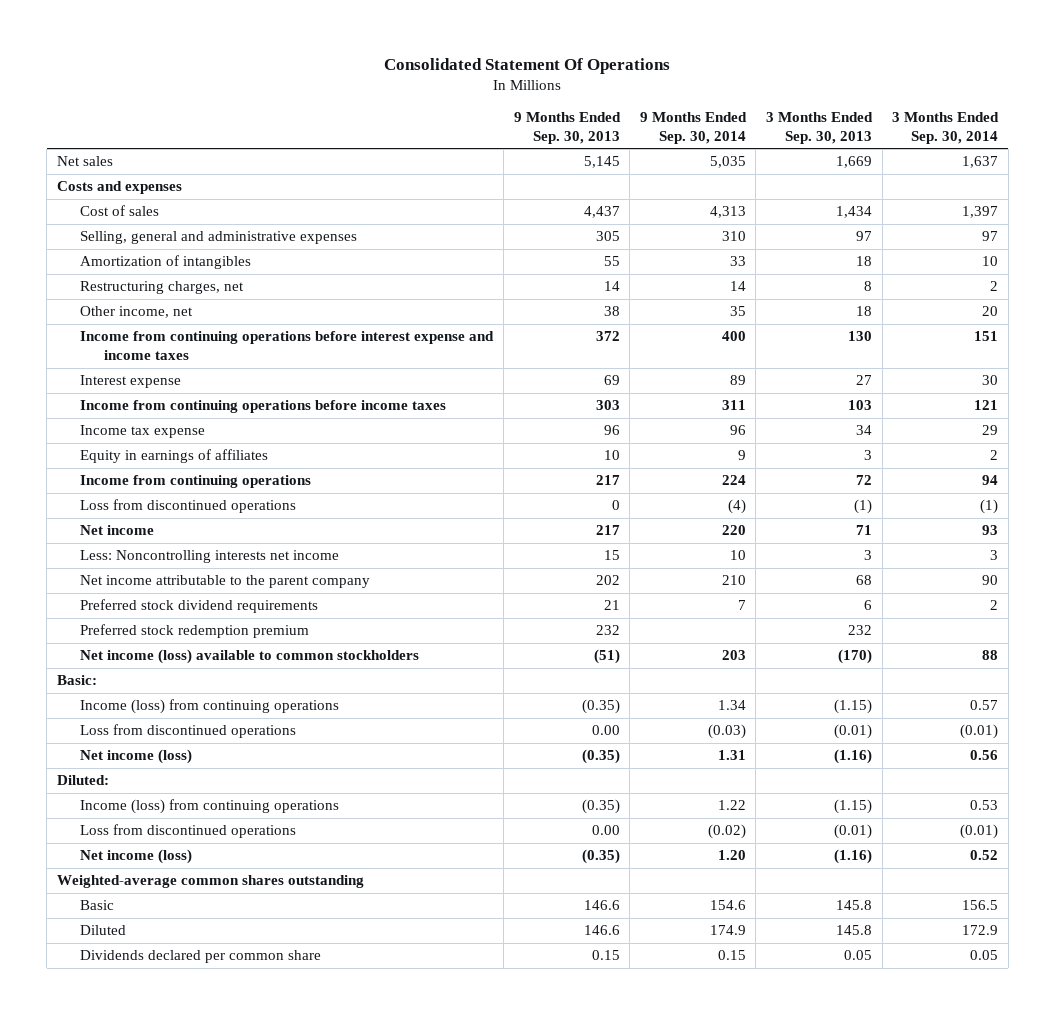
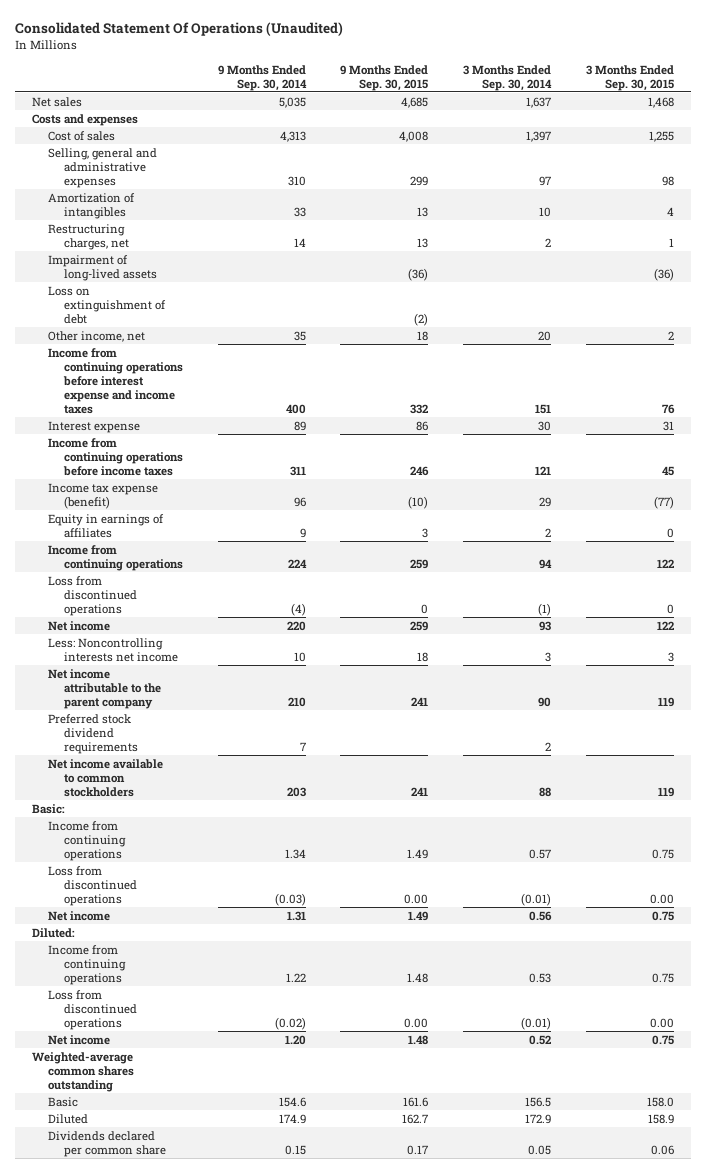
[384,57,671,74] Consolidated Statement Of Operations -> [15,22,344,37] Consolidated Statement Of Operations (Unaudited)
[513,111,621,144] 9 Months Ended Sep. 30, 2013 -> none
[765,111,873,144] 3 Months Ended Sep. 30, 2013 -> none
none -> [340,64,429,91] 9 Months Ended Sep. 30, 2015
none -> [585,64,674,91] 3 Months Ended Sep. 30, 2015
none -> [48,254,158,281] Impairment of long-lived assets
none -> [48,285,167,324] Loss on extinguishment of debt
[80,425,206,439] Income tax expense -> [48,482,159,509] Income tax expense (benefit)
[80,624,310,639] Preferred stock redemption premium -> none
[80,649,420,665] Net income (loss) available to common stockholders -> [48,758,164,797] Net income available to common stockholders
[80,699,340,715] Income (loss) from continuing operations -> [48,820,127,861] Income from continuing operations
[80,749,193,765] Net income (loss) -> [48,910,111,921] Net income
[80,799,340,815] Income (loss) from continuing operations -> [48,944,127,985] Income from continuing operations
[80,849,193,865] Net income (loss) -> [48,1034,111,1045] Net income

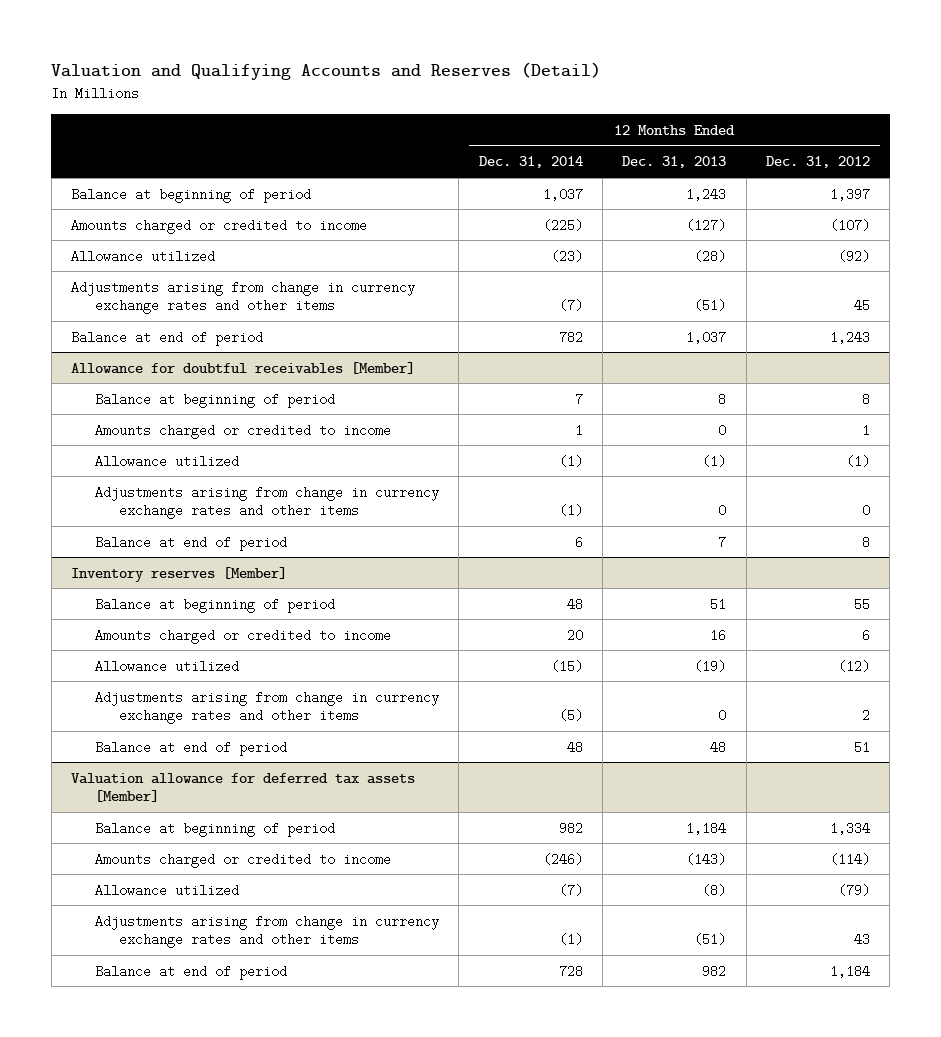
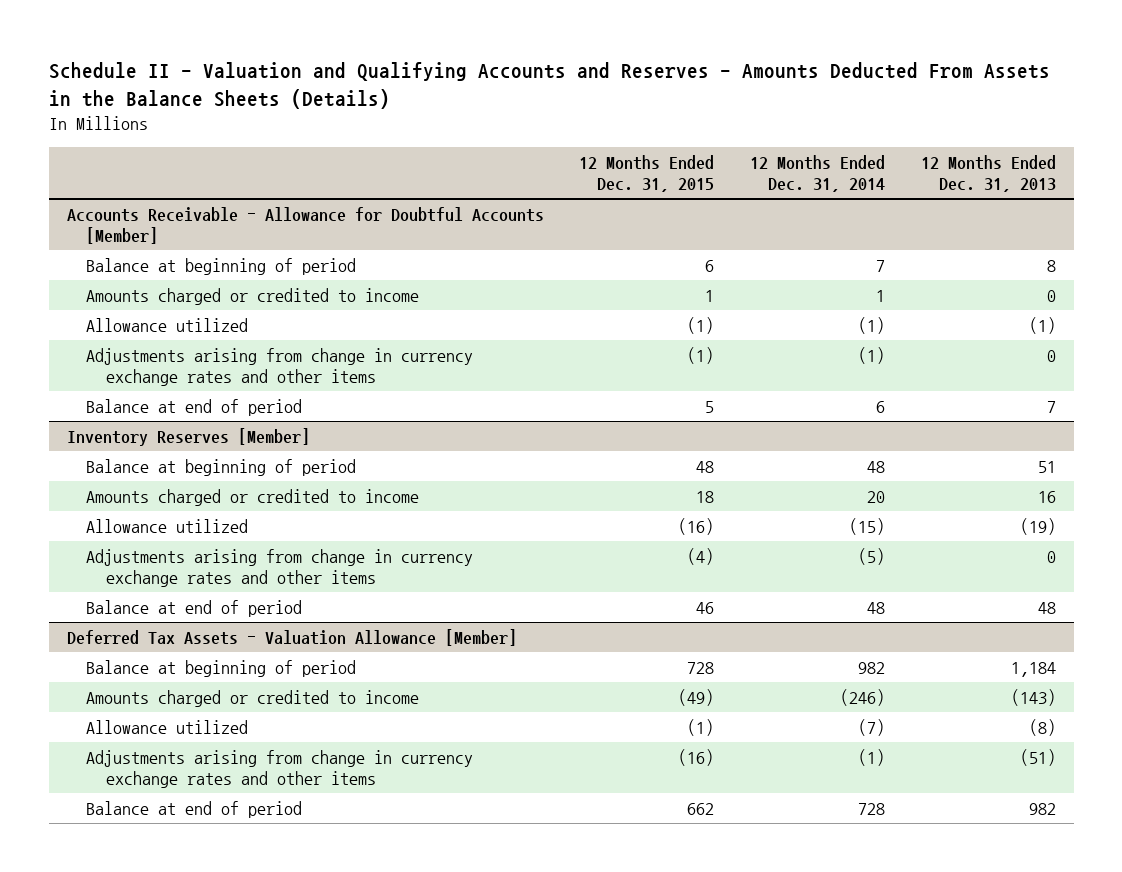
[51,62,602,81] Valuation and Qualifying Accounts and Reserves (Detail) -> [48,61,1050,109] Schedule II - Valuation and Qualifying Accounts and Reserves - Amounts Deducted From Assets in the Balance Sheets (Details)
[765,156,870,169] Dec. 31, 2012 -> none
none -> [579,154,715,193] 12 Months Ended Dec. 31, 2015
[70,187,311,203] Balance at beginning of period -> none
[70,218,367,234] Amounts charged or credited to income -> none
[70,249,215,263] Allowance utilized -> none
[70,280,415,315] Adjustments arising from change in currency exchange rates and other items -> none
[70,330,263,346] Balance at end of period -> none
[70,361,415,374] Allowance for doubtful receivables [Member] -> [66,206,544,245] Accounts Receivable - Allowance for Doubtful Accounts [Member]
[70,566,287,582] Inventory reserves [Member] -> [66,427,310,446] Inventory Reserves [Member]
[70,772,415,803] Valuation allowance for deferred tax assets [Member] -> [66,628,517,646] Deferred Tax Assets - Valuation Allowance [Member]

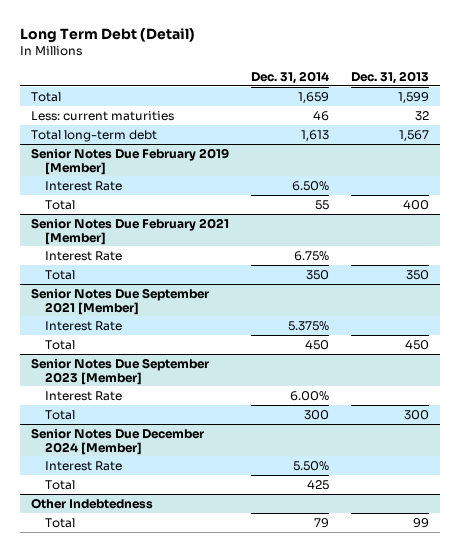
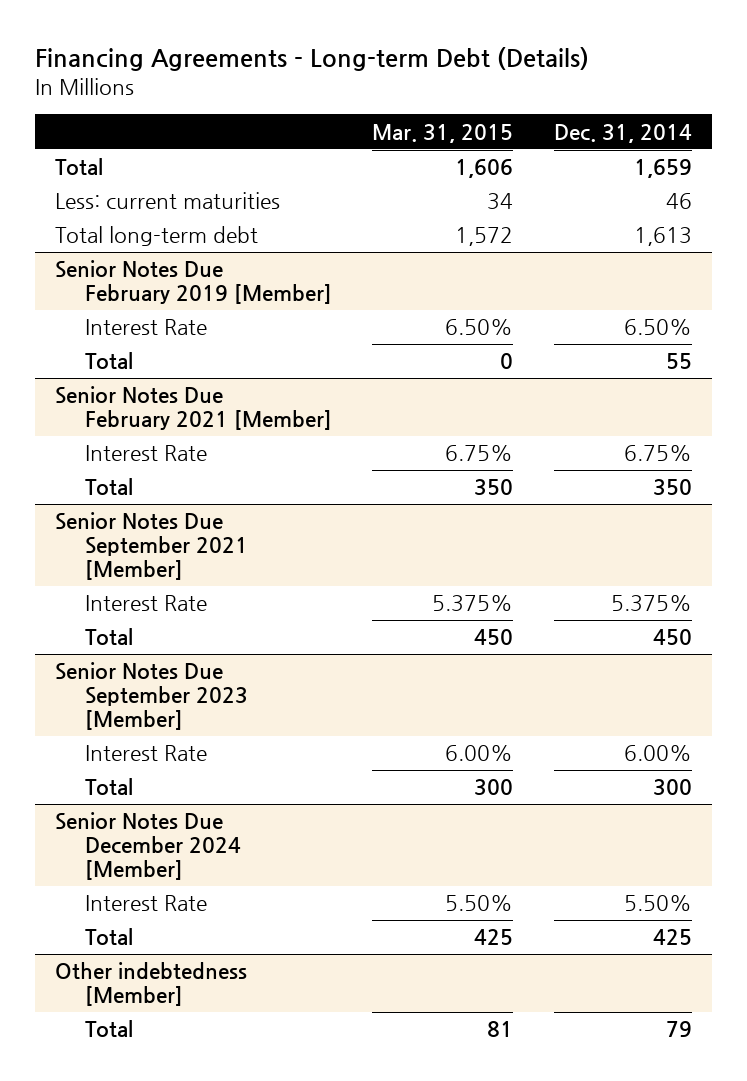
[20,27,196,43] Long Term Debt (Detail) -> [34,47,589,72] Financing Agreements - Long-term Debt (Details)
[351,70,430,84] Dec. 31, 2013 -> none
none -> [372,123,514,143] Mar. 31, 2015
[31,497,154,509] Other Indebtedness -> [54,962,247,1007] Other indebtedness [Member]

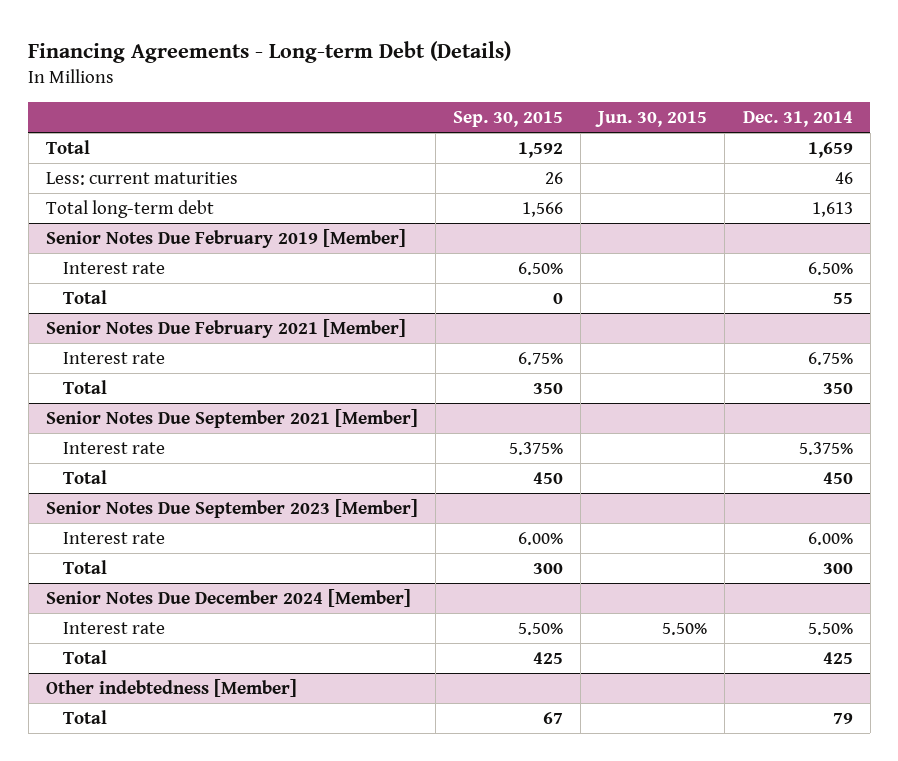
[372,123,514,143] Mar. 31, 2015 -> none
none -> [453,111,564,128] Sep. 30, 2015
none -> [595,111,708,128] Jun. 30, 2015
[85,319,208,336] Interest Rate -> [62,262,165,275] Interest rate
[85,445,208,462] Interest Rate -> [62,352,165,365] Interest rate
[85,595,208,612] Interest Rate -> [62,442,165,455] Interest rate
[85,745,208,762] Interest Rate -> [62,532,165,545] Interest rate
[85,895,208,912] Interest Rate -> [62,622,165,635] Interest rate

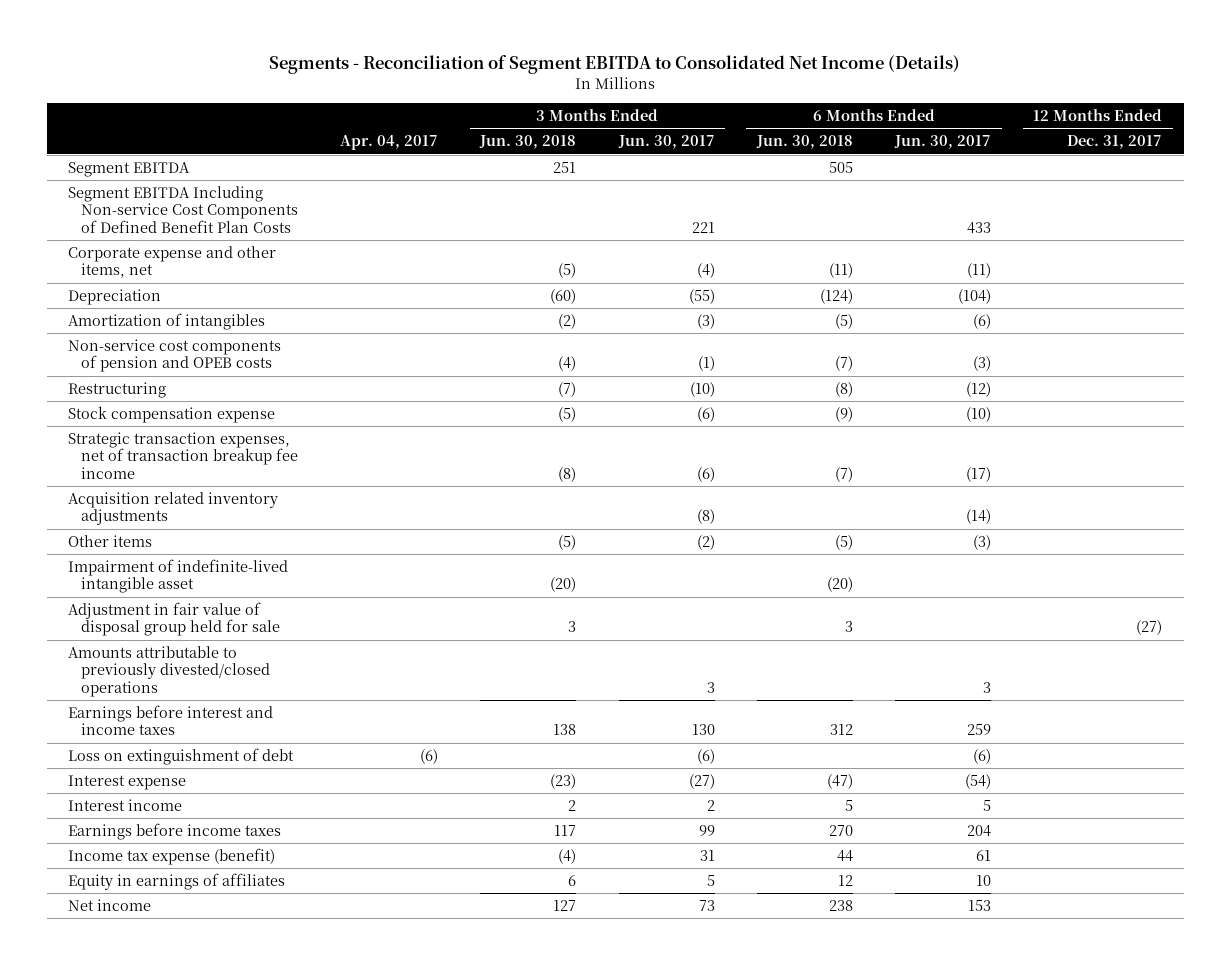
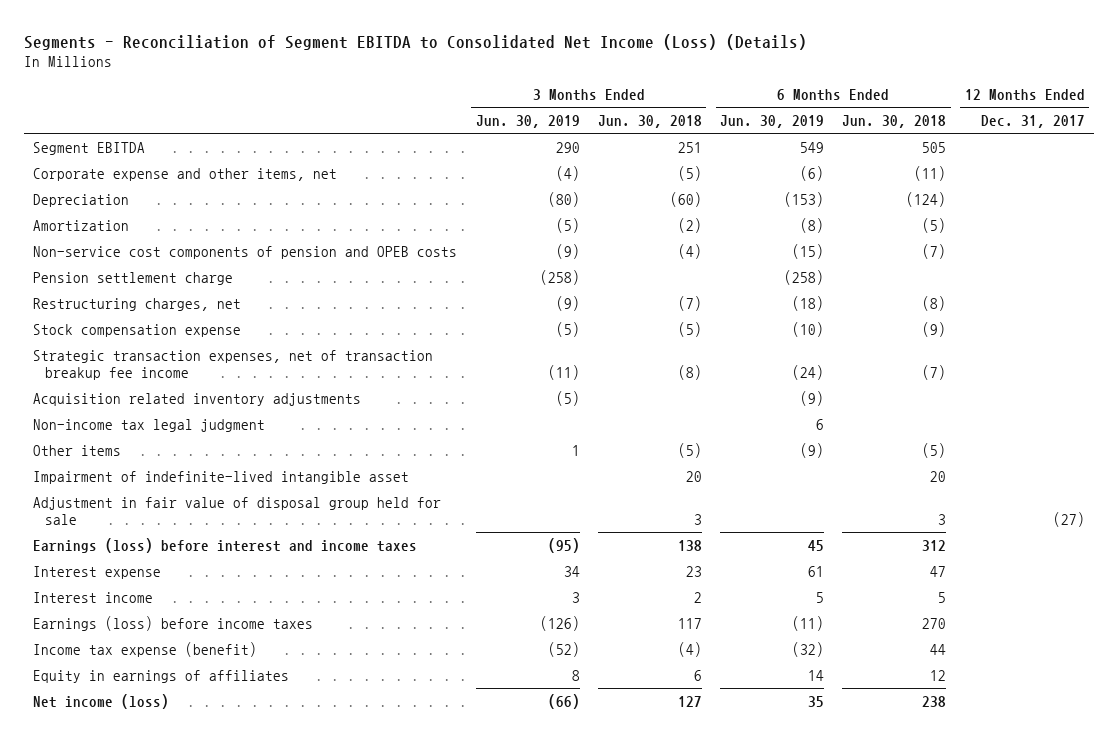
[269,55,961,75] Segments - Reconciliation of Segment EBITDA to Consolidated Net Income (Details) -> [24,33,808,50] Segments - Reconciliation of Segment EBITDA to Consolidated Net Income (Loss) (Details)
[339,135,438,151] Apr. 04, 2017 -> none
[617,135,715,150] Jun. 30, 2017 -> none
[894,135,992,150] Jun. 30, 2017 -> none
none -> [475,114,580,128] Jun. 30, 2019
none -> [720,114,825,128] Jun. 30, 2019
[68,185,298,233] Segment EBITDA Including Non-service Cost Components of Defined Benefit Plan Costs -> none
[68,312,266,330] Amortization of intangibles -> [33,219,130,231] Amortization
none -> [33,271,234,285] Pension settlement charge
[68,381,167,398] Restructuring -> [33,297,242,311] Restructuring charges, net
none -> [33,418,266,432] Non-income tax legal judgment
[550,577,577,593] (20) -> [685,470,702,482] 20
[826,577,853,593] (20) -> [930,470,947,482] 20
[68,645,270,697] Amounts attributable to previously divested/closed operations -> none
[68,747,295,765] Loss on extinguishment of debt -> none
[68,704,274,736] Earnings before interest and income taxes -> [33,537,418,553] Earnings (loss) before interest and income taxes
[550,773,577,789] (23) -> [685,565,702,577] 23
[826,773,853,789] (47) -> [930,565,947,577] 47
[68,822,282,840] Earnings before income taxes -> [33,615,314,631] Earnings (loss) before income taxes
[68,898,152,911] Net income -> [33,693,170,709] Net income (loss)

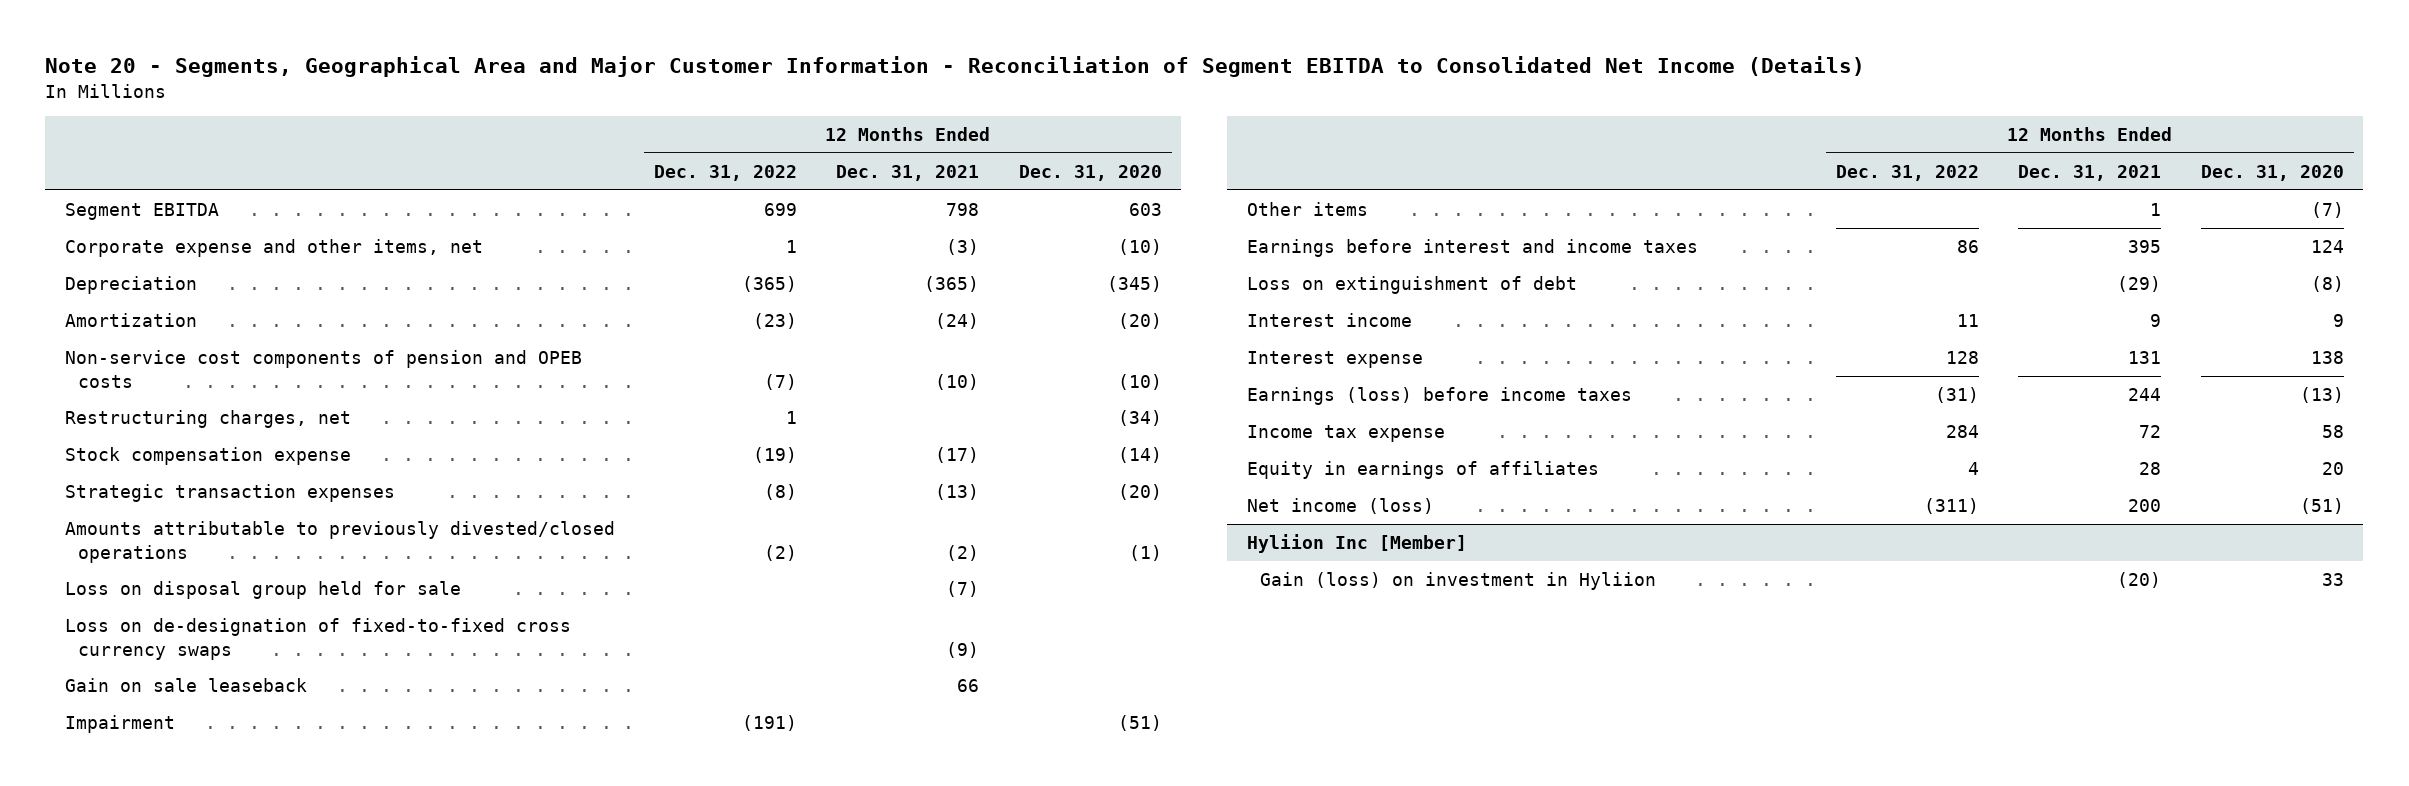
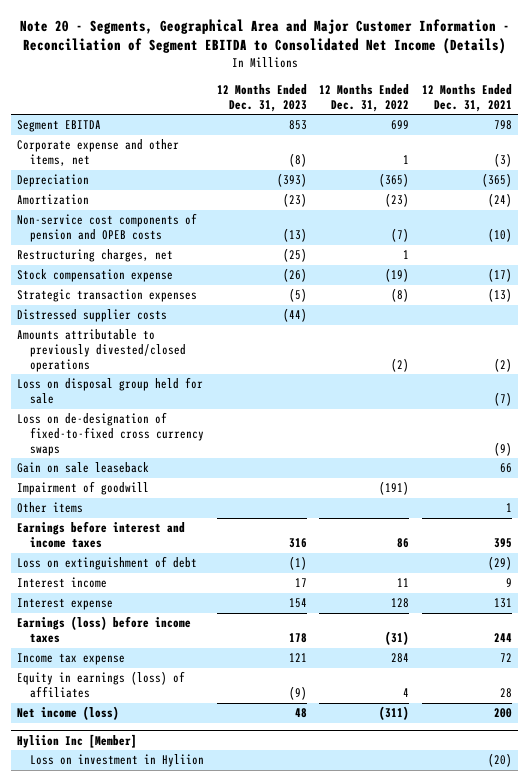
[1018,164,1162,181] Dec. 31, 2020 -> none
none -> [216,84,307,112] 12 Months Ended Dec. 31, 2023
none -> [17,309,168,323] Distressed supplier costs
[64,715,175,734] Impairment -> [17,481,150,496] Impairment of goodwill
[1246,461,1599,480] Equity in earnings of affiliates -> [17,671,186,699] Equity in earnings (loss) of affiliates
[1260,572,1657,591] Gain (loss) on investment in Hyliion -> [29,754,204,768] Loss on investment in Hyliion

